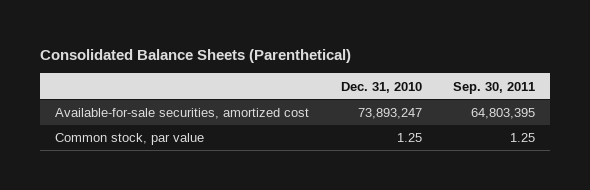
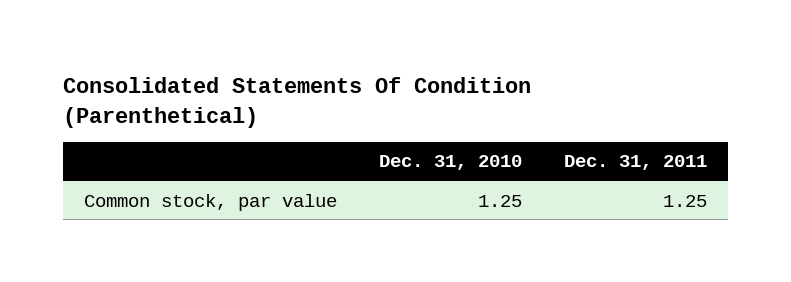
[39,49,351,64] Consolidated Balance Sheets (Parenthetical) -> [63,76,532,128] Consolidated Statements Of Condition (Parenthetical)
[452,81,535,94] Sep. 30, 2011 -> none
none -> [563,155,707,171] Dec. 31, 2011
[55,108,310,120] Available-for-sale securities, amortized cost -> none

